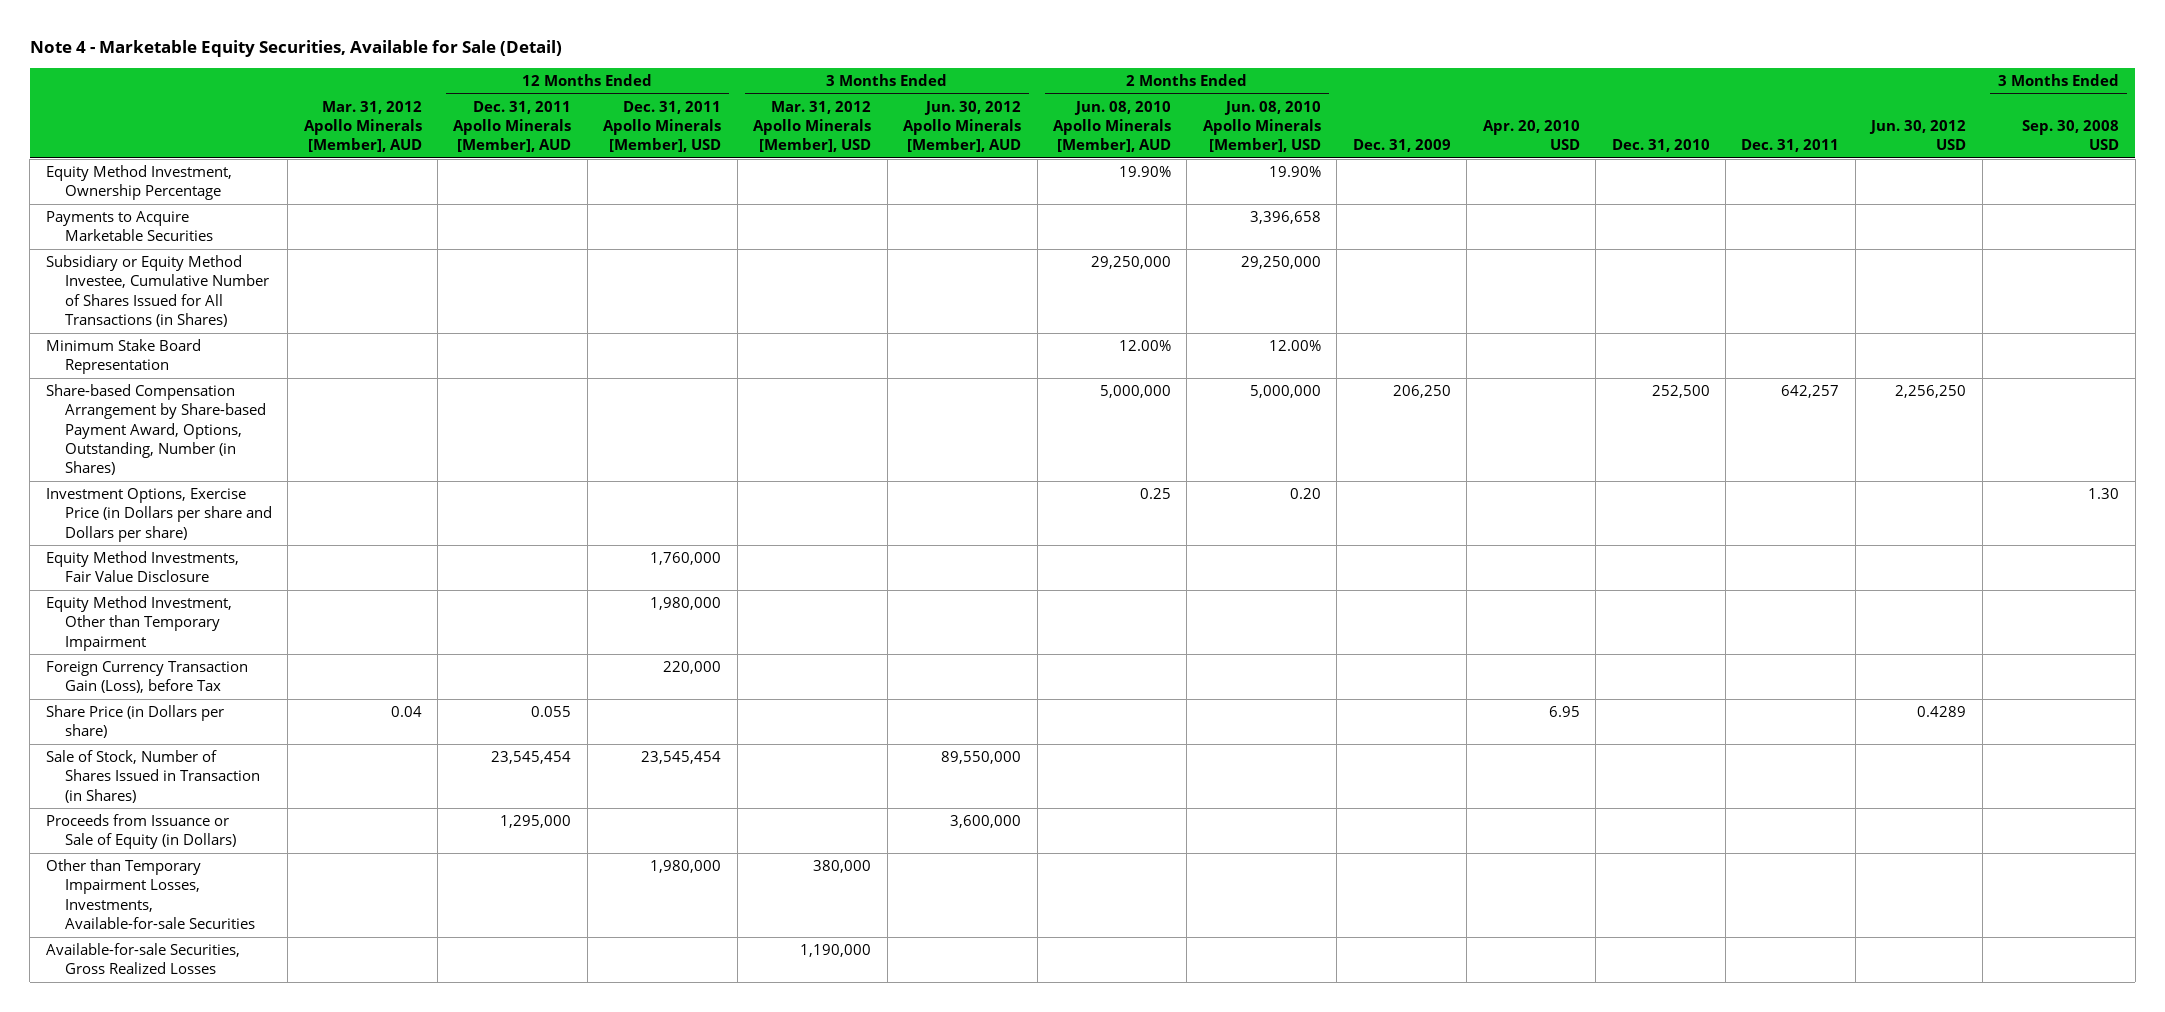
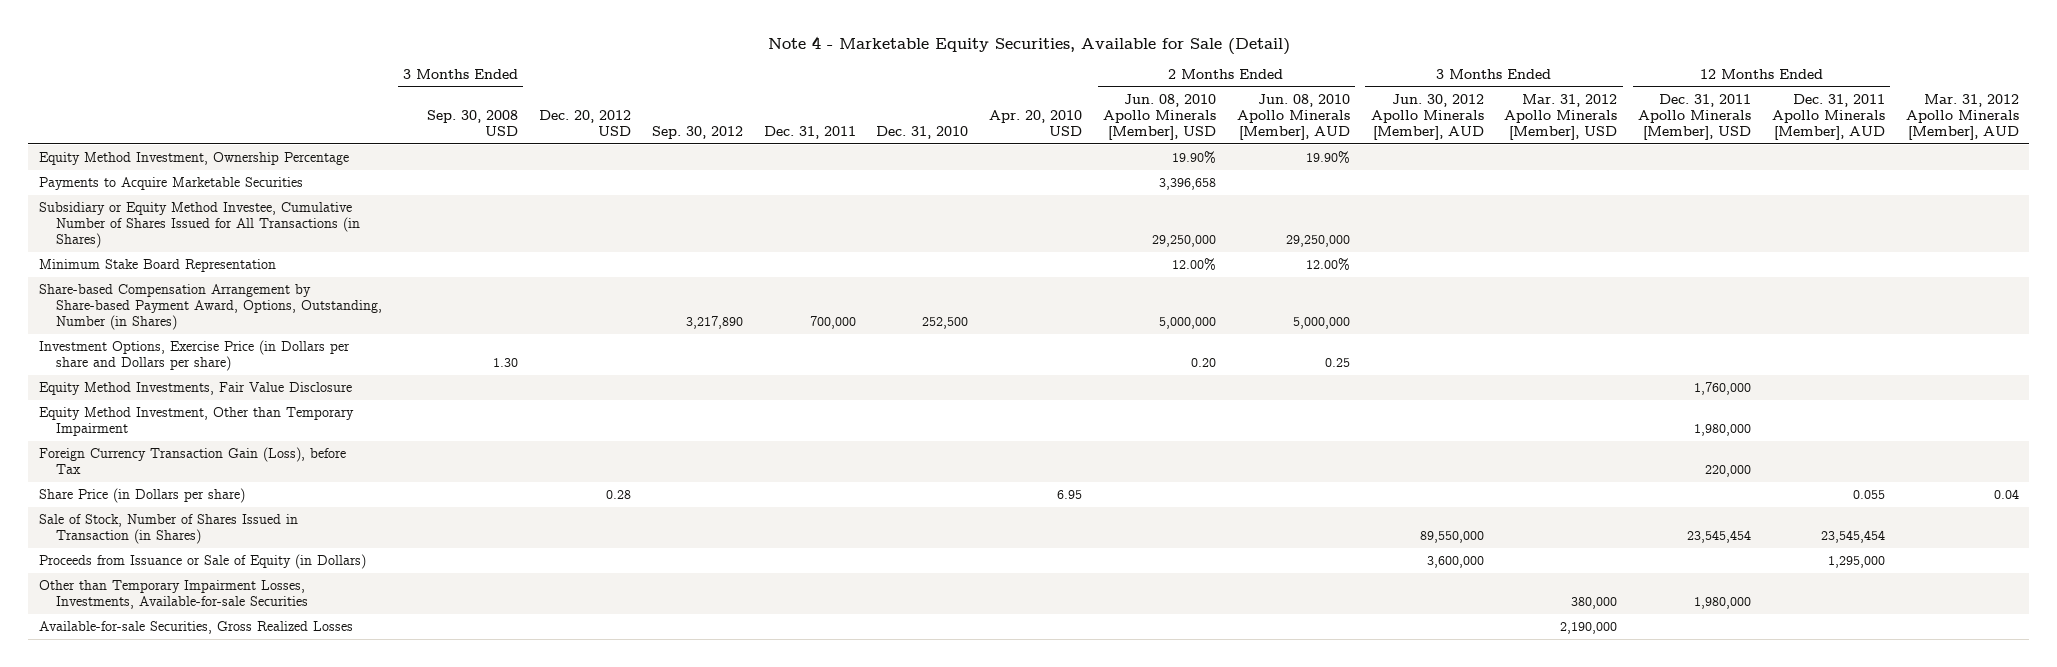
[1352,139,1451,153] Dec. 31, 2009 -> none
[1869,119,1967,151] Jun. 30, 2012 USD -> none
none -> [539,109,632,137] Dec. 20, 2012 USD
none -> [651,126,743,140] Sep. 30, 2012
[1781,385,1840,399] 642,257 -> [809,316,856,330] 700,000
[800,944,872,958] 1,190,000 -> [1560,621,1618,634] 2,190,000

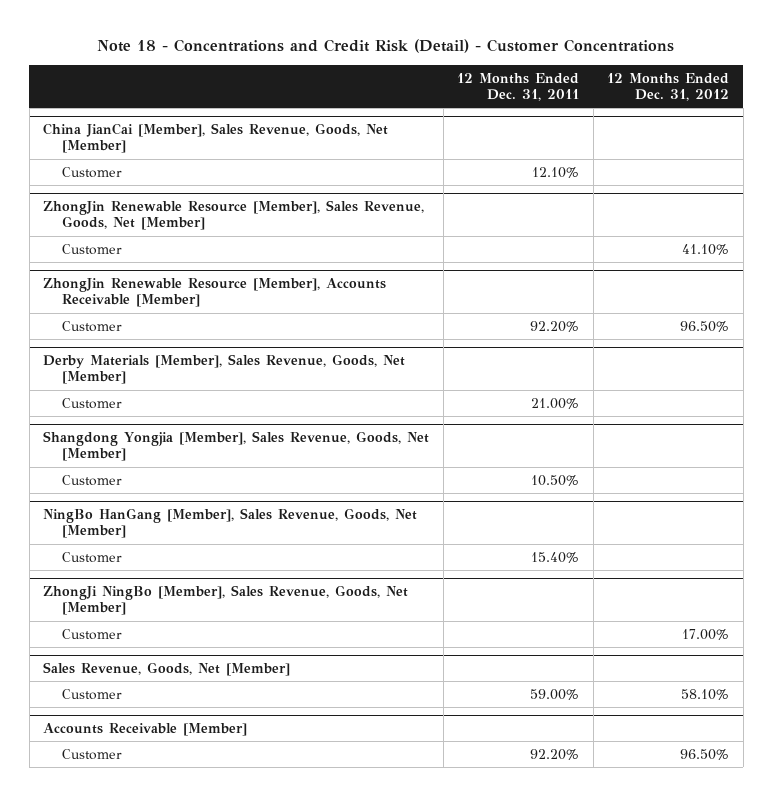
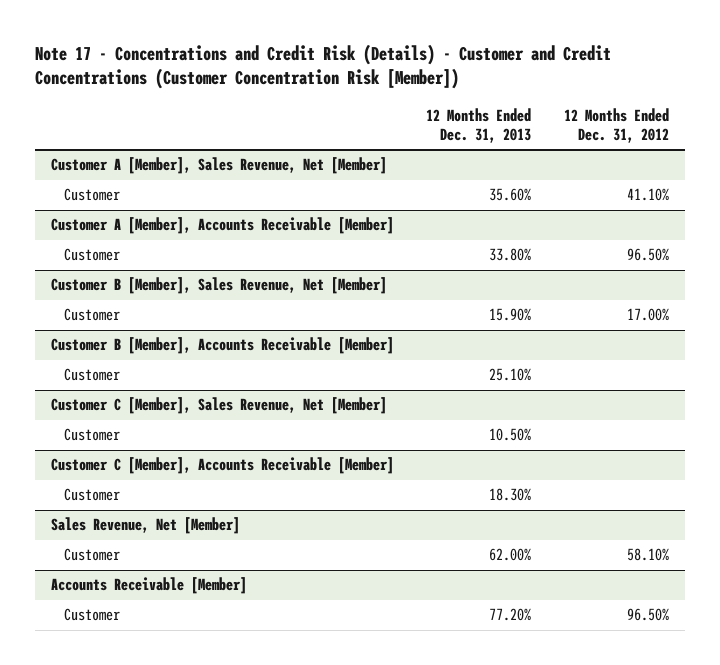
[97,38,675,53] Note 18 - Concentrations and Credit Risk (Detail) - Customer Concentrations -> [34,43,611,90] Note 17 - Concentrations and Credit Risk (Details) - Customer and Credit Concentrations (Customer Concentration Risk [Member])
[457,72,580,102] 12 Months Ended Dec. 31, 2011 -> none
none -> [426,107,532,143] 12 Months Ended Dec. 31, 2013
[43,123,389,154] China JianCai [Member], Sales Revenue, Goods, Net [Member] -> none
[62,166,123,178] Customer -> none
[43,200,425,231] ZhongJin Renewable Resource [Member], Sales Revenue, Goods, Net [Member] -> [51,157,388,175] Customer A [Member], Sales Revenue, Net [Member]
[43,278,387,308] ZhongJin Renewable Resource [Member], Accounts Receivable [Member] -> [51,217,395,235] Customer A [Member], Accounts Receivable [Member]
[43,354,406,385] Derby Materials [Member], Sales Revenue, Goods, Net [Member] -> none
[62,397,123,409] Customer -> none
[43,431,430,462] Shangdong Yongjia [Member], Sales Revenue, Goods, Net [Member] -> none
[62,474,123,486] Customer -> none
[43,508,418,539] NingBo HanGang [Member], Sales Revenue, Goods, Net [Member] -> none
[62,551,123,563] Customer -> none
[43,585,409,616] ZhongJi NingBo [Member], Sales Revenue, Goods, Net [Member] -> [51,277,388,295] Customer B [Member], Sales Revenue, Net [Member]
none -> [51,337,395,355] Customer B [Member], Accounts Receivable [Member]
none -> [64,368,121,382] Customer
none -> [51,397,388,415] Customer C [Member], Sales Revenue, Net [Member]
none -> [64,428,121,442] Customer
none -> [51,457,395,475] Customer C [Member], Accounts Receivable [Member]
none -> [64,488,121,502] Customer
[43,662,291,677] Sales Revenue, Goods, Net [Member] -> [51,517,241,535] Sales Revenue, Net [Member]

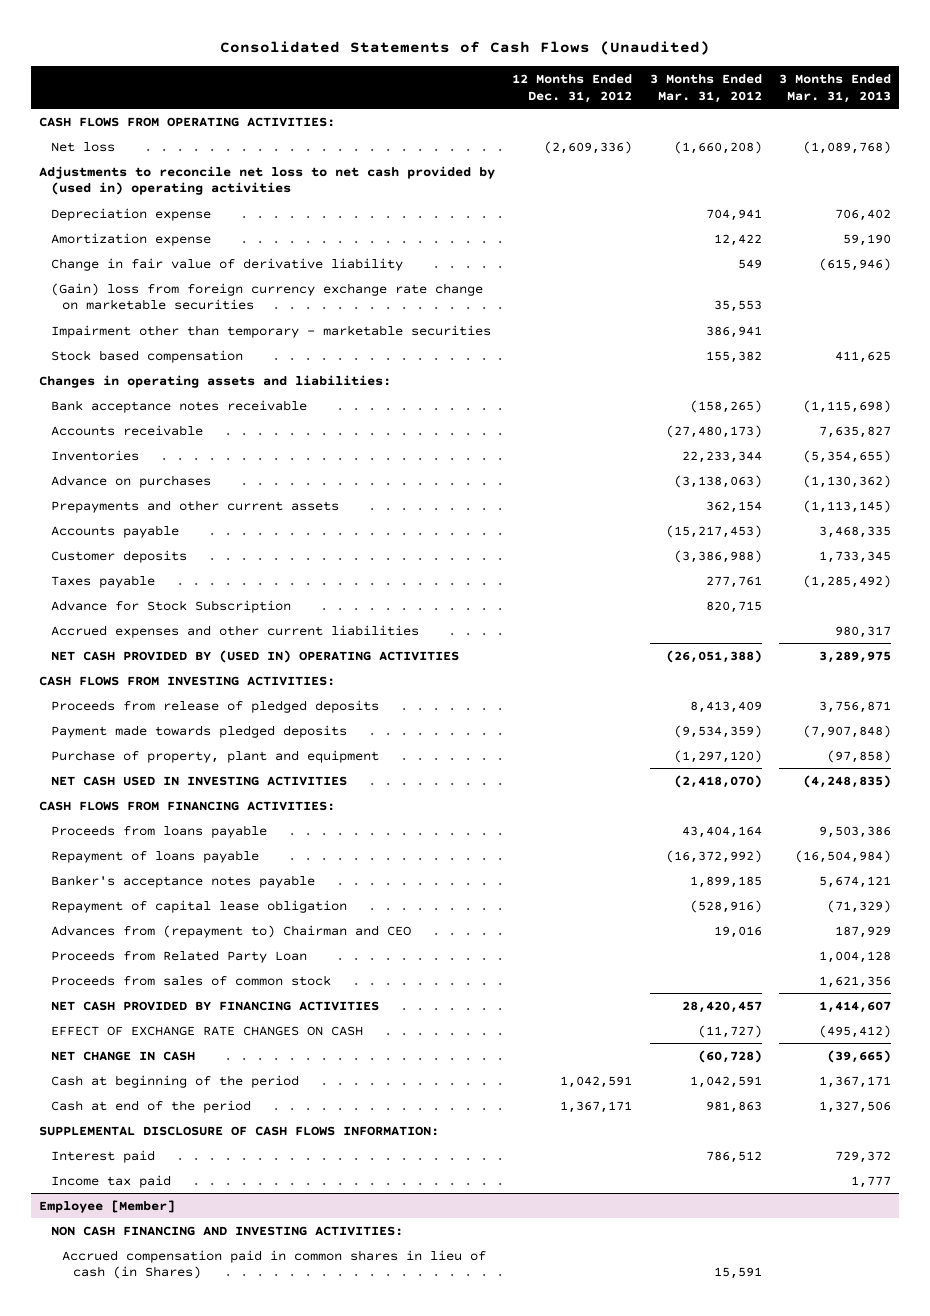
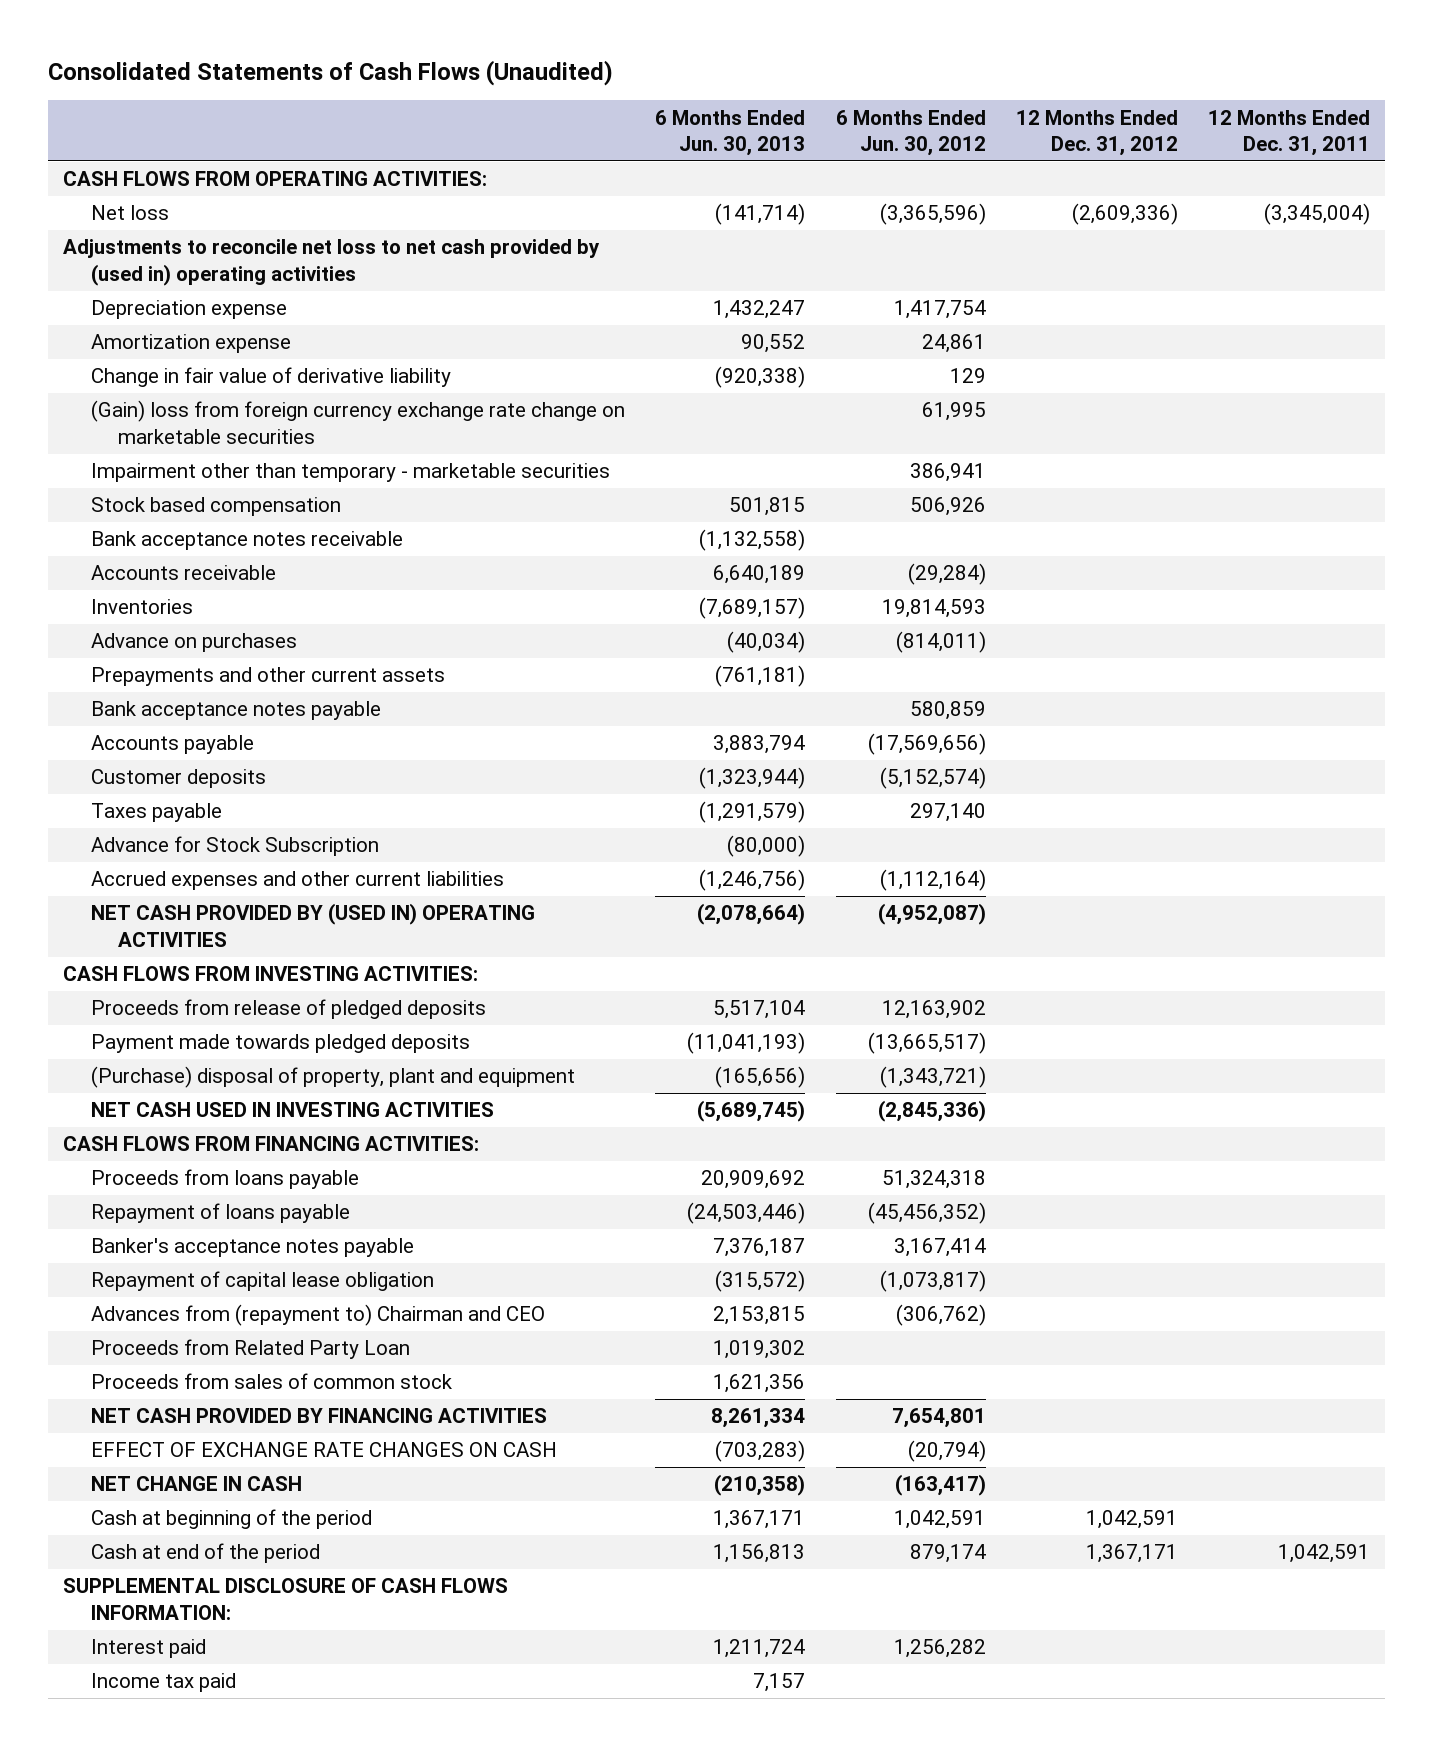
[649,73,762,103] 3 Months Ended Mar. 31, 2012 -> none
[778,73,891,103] 3 Months Ended Mar. 31, 2013 -> none
none -> [655,109,806,156] 6 Months Ended Jun. 30, 2013
none -> [835,109,986,156] 6 Months Ended Jun. 30, 2012
none -> [1208,109,1371,156] 12 Months Ended Dec. 31, 2011
[39,374,392,388] Changes in operating assets and liabilities: -> none
none -> [90,701,381,721] Bank acceptance notes payable
[50,749,379,763] Purchase of property, plant and equipment -> [90,1066,575,1089] (Purchase) disposal of property, plant and equipment
[39,1199,176,1213] Employee [Member] -> none
[50,1225,403,1236] NON CASH FINANCING AND INVESTING ACTIVITIES: -> none
[61,1249,486,1280] Accrued compensation paid in common shares in lieu of cash (in Shares) -> none

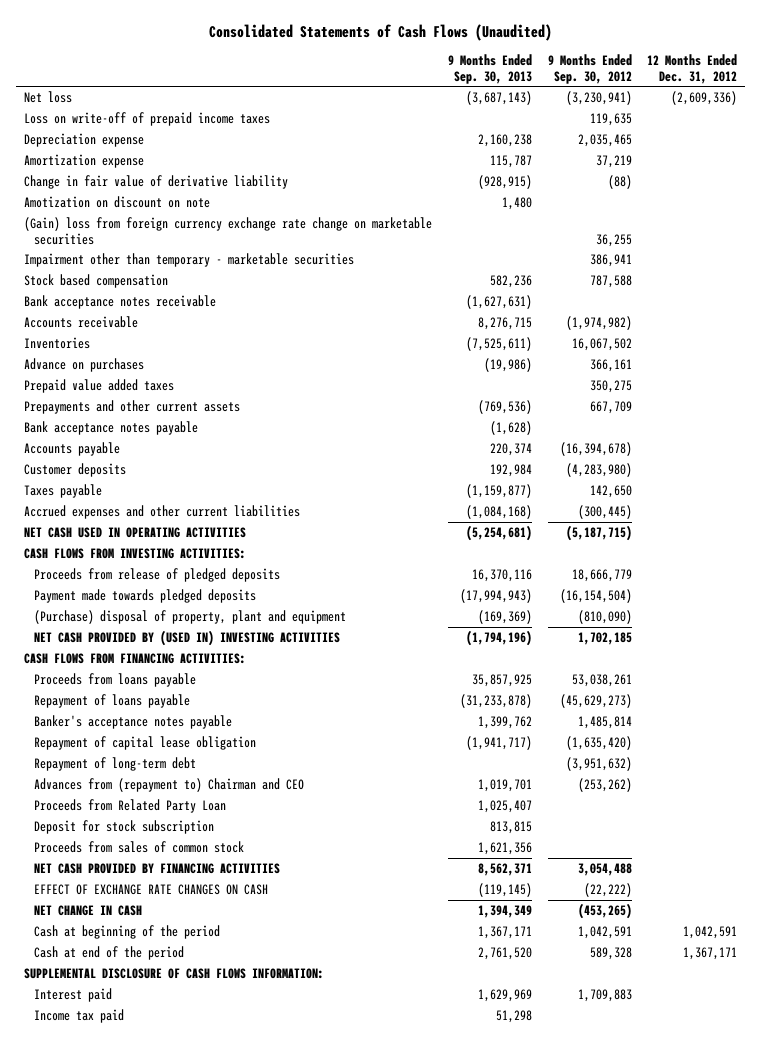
[655,109,806,156] 6 Months Ended Jun. 30, 2013 -> none
[835,109,986,156] 6 Months Ended Jun. 30, 2012 -> none
[1208,109,1371,156] 12 Months Ended Dec. 31, 2011 -> none
none -> [447,54,532,84] 9 Months Ended Sep. 30, 2013
none -> [547,54,632,84] 9 Months Ended Sep. 30, 2012
[63,171,488,187] CASH FLOWS FROM OPERATING ACTIVITIES: -> none
[63,239,601,286] Adjustments to reconcile net loss to net cash provided by (used in) operating activities -> none
none -> [23,111,270,126] Loss on write-off of prepaid income taxes
none -> [23,195,210,208] Amotization on discount on note
none -> [23,378,174,393] Prepaid value added taxes
[90,836,379,857] Advance for Stock Subscription -> none
[90,903,535,947] NET CASH PROVIDED BY (USED IN) OPERATING ACTIVITIES -> [23,526,246,538] NET CASH USED IN OPERATING ACTIVITIES
[90,1102,494,1118] NET CASH USED IN INVESTING ACTIVITIES -> [34,629,341,646] NET CASH PROVIDED BY (USED IN) INVESTING ACTIVITIES
none -> [34,756,197,771] Repayment of long-term debt
none -> [34,819,215,834] Deposit for stock subscription

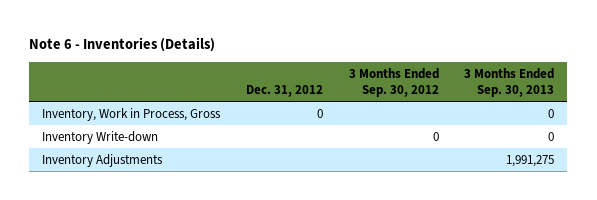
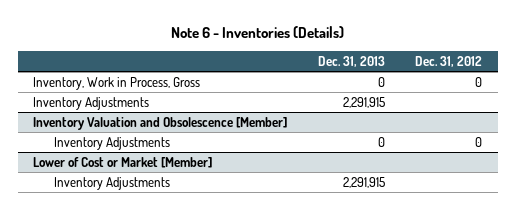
[348,67,439,97] 3 Months Ended Sep. 30, 2012 -> none
[464,67,555,97] 3 Months Ended Sep. 30, 2013 -> none
none -> [317,56,385,68] Dec. 31, 2013
[42,130,159,144] Inventory Write-down -> none
none -> [32,116,287,130] Inventory Valuation and Obsolescence [Member]
none -> [53,136,170,150] Inventory Adjustments
none -> [32,156,212,168] Lower of Cost or Market [Member]
none -> [53,176,170,190] Inventory Adjustments

